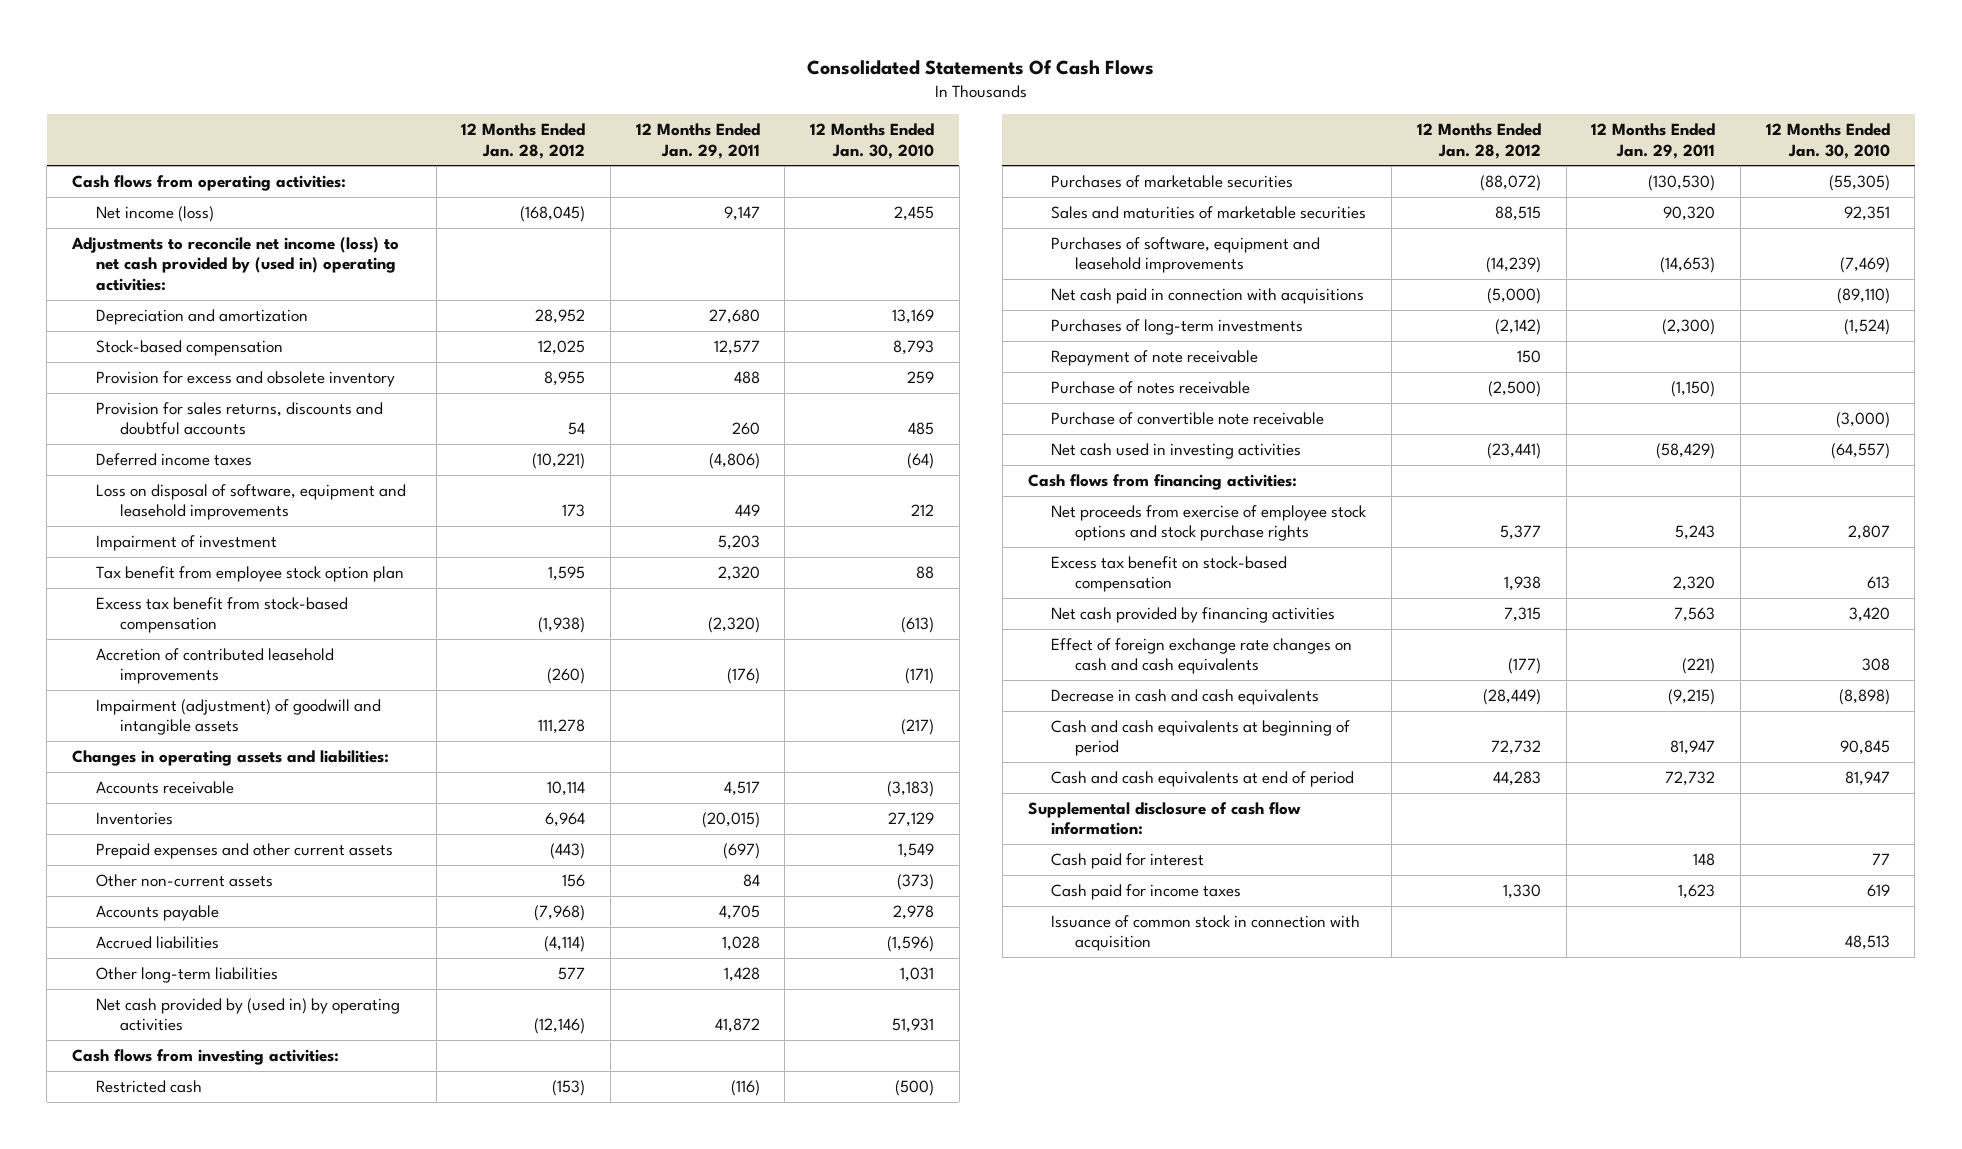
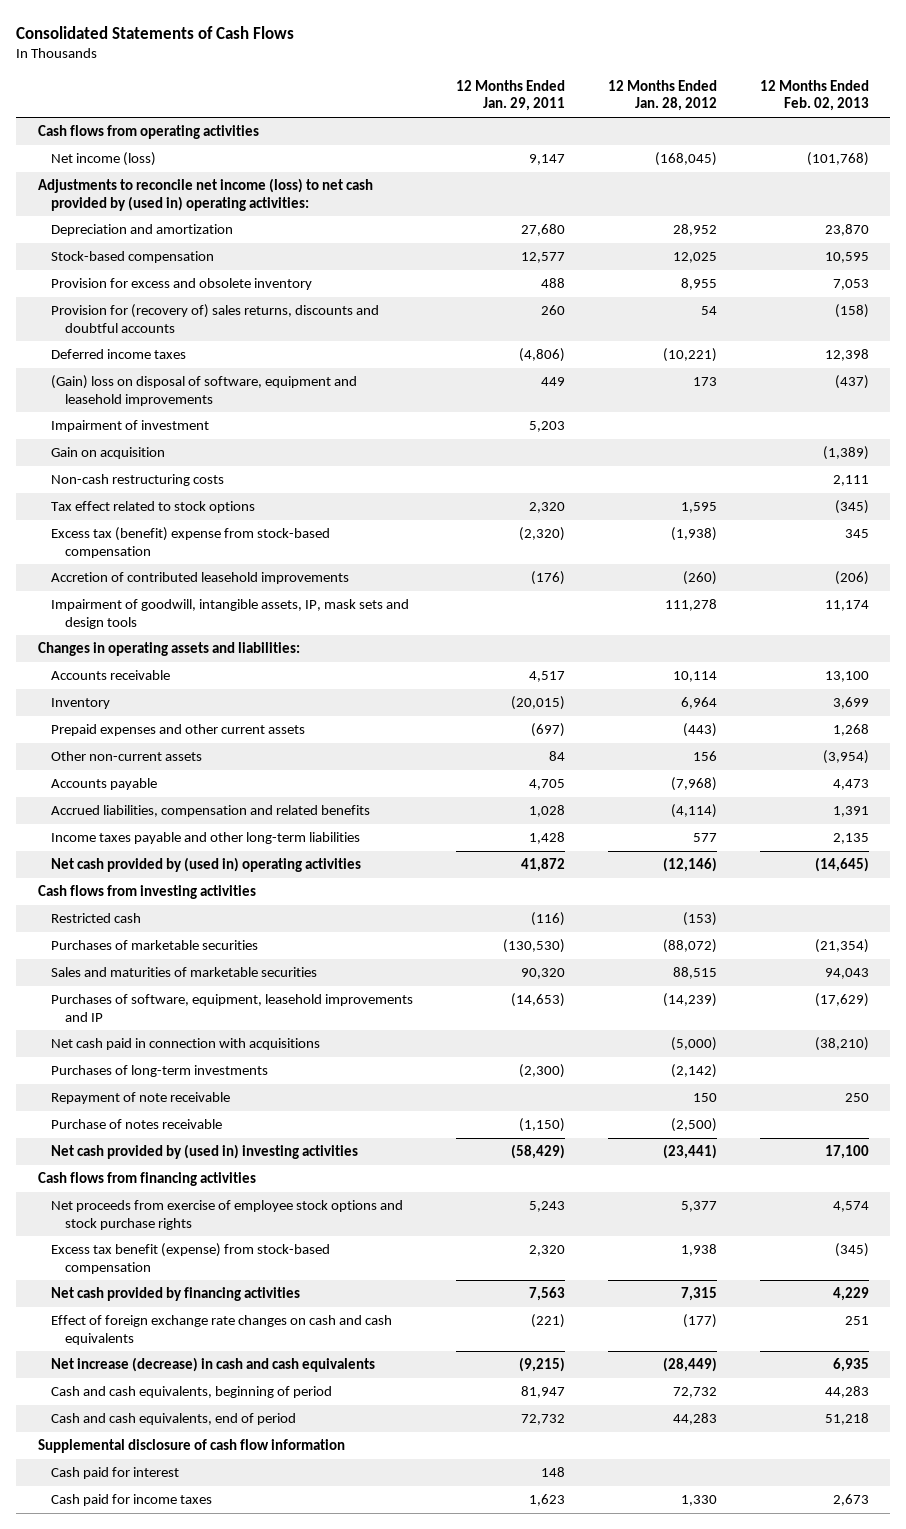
[806,59,1154,75] Consolidated Statements Of Cash Flows -> [16,25,295,39] Consolidated Statements of Cash Flows
[810,123,935,159] 12 Months Ended Jan. 30, 2010 -> none
none -> [759,79,869,112] 12 Months Ended Feb. 02, 2013
[72,175,347,192] Cash flows from operating activities: -> [37,125,259,140] Cash flows from operating activities
[95,402,383,436] Provision for sales returns, discounts and doubtful accounts -> [51,304,380,333] Provision for (recovery of) sales returns, discounts and doubtful accounts
[95,484,406,521] Loss on disposal of software, equipment and leasehold improvements -> [51,375,358,406] (Gain) loss on disposal of software, equipment and leasehold improvements
none -> [51,447,166,460] Gain on acquisition
none -> [51,474,225,487] Non-cash restructuring costs
[95,566,404,583] Tax benefit from employee stock option plan -> [51,501,256,514] Tax effect related to stock options
[95,597,348,634] Excess tax benefit from stock-based compensation -> [51,527,331,558] Excess tax (benefit) expense from stock-based compensation
[95,699,381,736] Impairment (adjustment) of goodwill and intangible assets -> [51,599,410,629] Impairment of goodwill, intangible assets, IP, mask sets and design tools
[95,812,173,826] Inventories -> [51,698,111,710] Inventory
[95,936,219,950] Accrued liabilities -> [51,805,371,818] Accrued liabilities, compensation and related benefits
[95,967,278,984] Other long-term liabilities -> [51,832,361,845] Income taxes payable and other long-term liabilities
[95,998,400,1032] Net cash provided by (used in) by operating activities -> [51,857,362,873] Net cash provided by (used in) operating activities
[72,1049,340,1066] Cash flows from investing activities: -> [37,885,256,900] Cash flows from investing activities
[1051,237,1321,274] Purchases of software, equipment and leasehold improvements -> [51,994,414,1022] Purchases of software, equipment, leasehold improvements and IP
[1051,412,1325,426] Purchase of convertible note receivable -> none
[1051,443,1302,460] Net cash used in investing activities -> [51,1144,359,1160] Net cash provided by (used in) investing activities
[1027,474,1297,491] Cash flows from financing activities: -> [37,1172,256,1187] Cash flows from financing activities
[1051,556,1288,593] Excess tax benefit on stock-based compensation -> [51,1243,331,1274] Excess tax benefit (expense) from stock-based compensation
[1051,689,1320,706] Decrease in cash and cash equivalents -> [51,1357,376,1373] Net increase (decrease) in cash and cash equivalents
[1051,720,1351,757] Cash and cash equivalents at beginning of period -> [51,1386,333,1399] Cash and cash equivalents, beginning of period
[1051,771,1355,788] Cash and cash equivalents at end of period -> [51,1413,297,1426] Cash and cash equivalents, end of period
[1027,802,1301,836] Supplemental disclosure of cash flow information: -> [37,1439,345,1454] Supplemental disclosure of cash flow information
[1051,915,1361,952] Issuance of common stock in connection with acquisition -> none

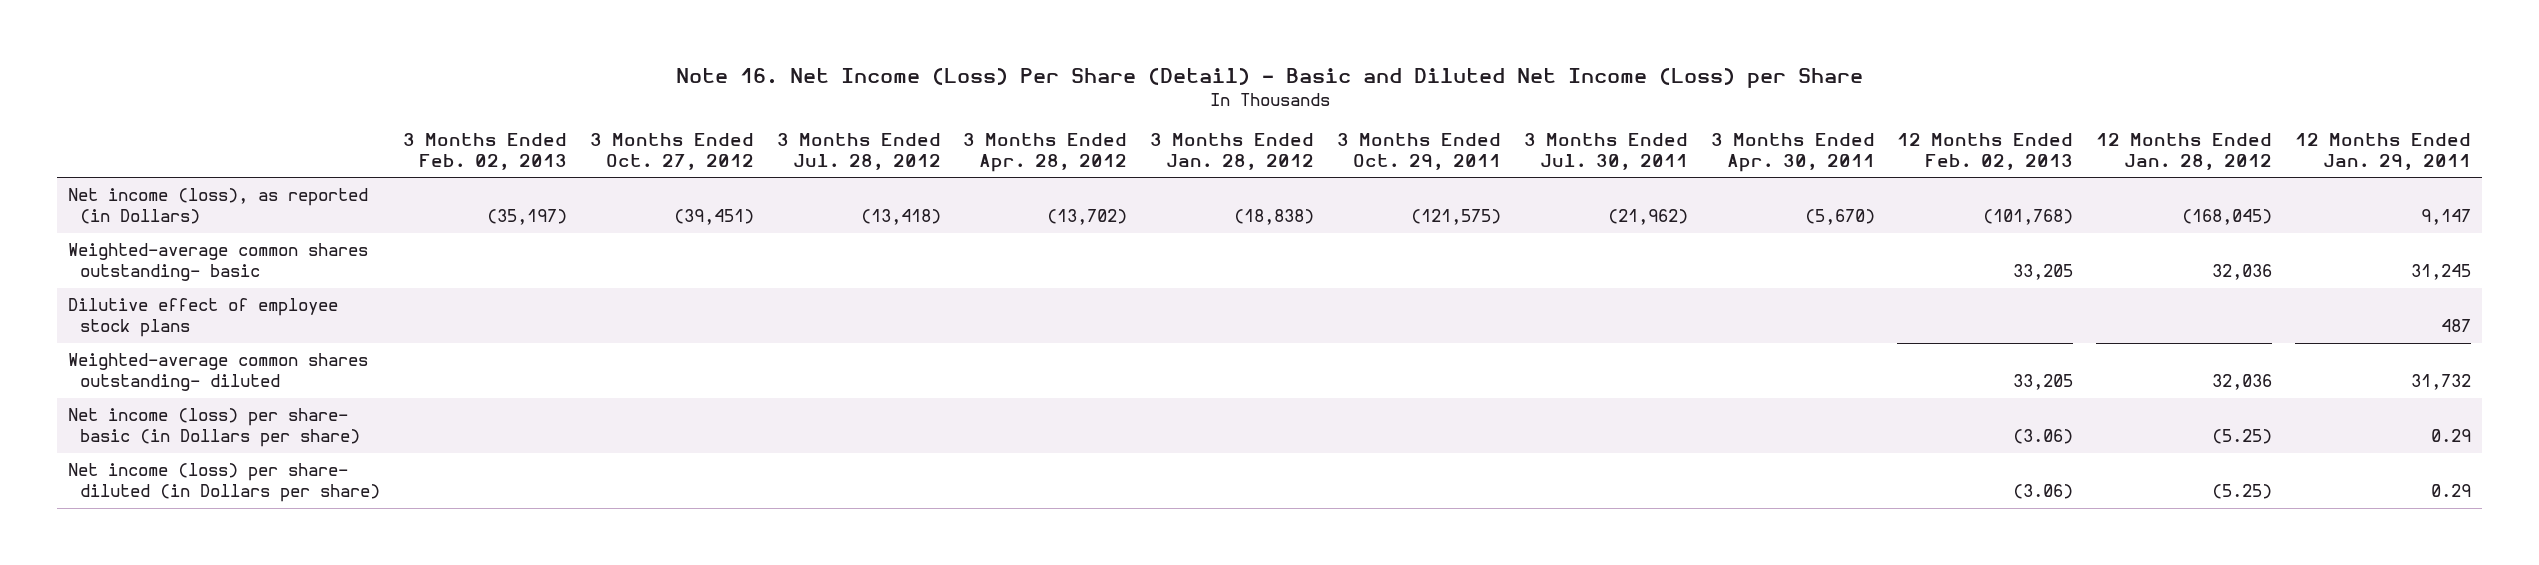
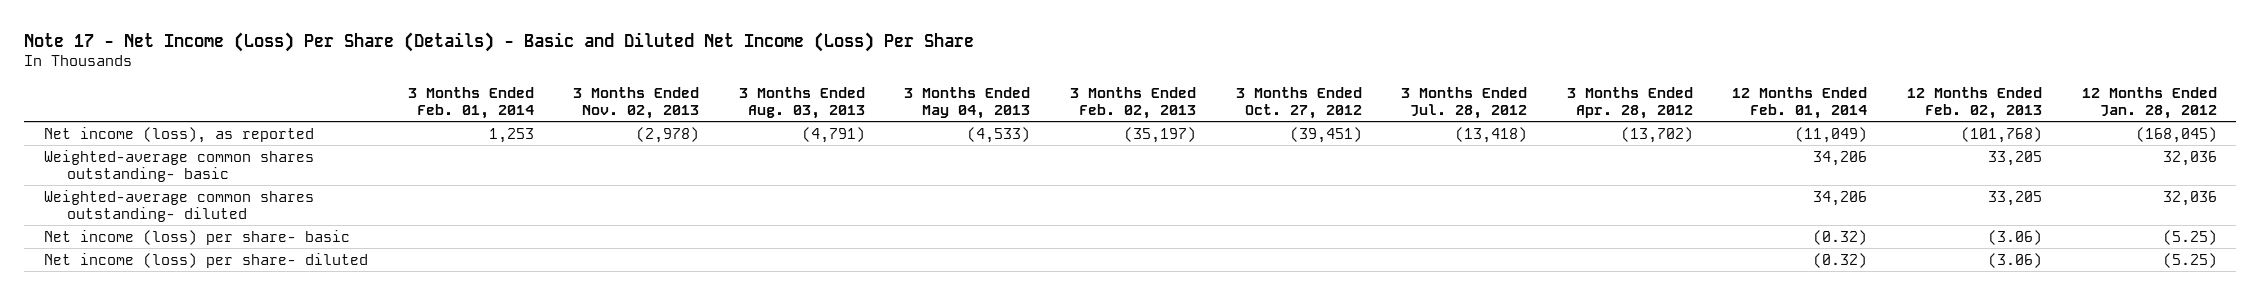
[675,68,1863,89] Note 16. Net Income (Loss) Per Share (Detail) - Basic and Diluted Net Income (Loss) per Share -> [24,31,975,52] Note 17 - Net Income (Loss) Per Share (Details) - Basic and Diluted Net Income (Loss) Per Share
[1150,132,1315,170] 3 Months Ended Jan. 28, 2012 -> none
[1336,132,1501,170] 3 Months Ended Oct. 29, 2011 -> none
[1523,132,1688,170] 3 Months Ended Jul. 30, 2011 -> none
[1710,132,1875,172] 3 Months Ended Apr. 30, 2011 -> none
[2294,132,2471,170] 12 Months Ended Jan. 29, 2011 -> none
none -> [407,86,534,119] 3 Months Ended Feb. 01, 2014
none -> [573,86,700,119] 3 Months Ended Nov. 02, 2013
none -> [738,86,865,119] 3 Months Ended Aug. 03, 2013
none -> [904,86,1031,119] 3 Months Ended May 04, 2013
none -> [1732,86,1868,119] 12 Months Ended Feb. 01, 2014
[68,188,369,225] Net income (loss), as reported (in Dollars) -> [43,126,314,143] Net income (loss), as reported
[68,298,339,338] Dilutive effect of employee stock plans -> none
[68,408,361,448] Net income (loss) per share- basic (in Dollars per share) -> [43,229,350,245] Net income (loss) per share- basic
[68,463,381,503] Net income (loss) per share- diluted (in Dollars per share) -> [43,252,368,268] Net income (loss) per share- diluted

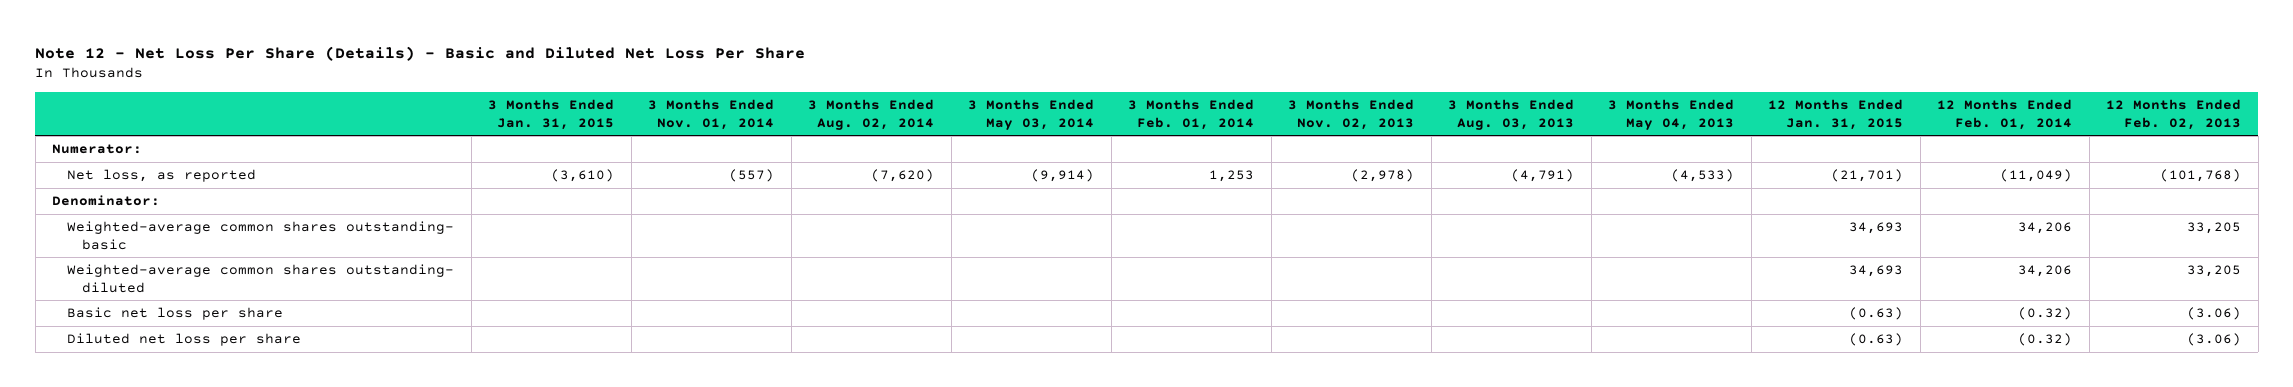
[24,31,975,52] Note 17 - Net Income (Loss) Per Share (Details) - Basic and Diluted Net Income (Loss) Per Share -> [35,45,806,61] Note 12 - Net Loss Per Share (Details) - Basic and Diluted Net Loss Per Share
[1069,86,1196,119] 3 Months Ended Feb. 02, 2013 -> none
[1235,86,1362,119] 3 Months Ended Oct. 27, 2012 -> none
[1401,86,1528,119] 3 Months Ended Jul. 28, 2012 -> none
[1566,86,1693,119] 3 Months Ended Apr. 28, 2012 -> none
[2081,86,2217,119] 12 Months Ended Jan. 28, 2012 -> none
none -> [488,99,615,130] 3 Months Ended Jan. 31, 2015
none -> [648,99,775,130] 3 Months Ended Nov. 01, 2014
none -> [808,99,935,130] 3 Months Ended Aug. 02, 2014
none -> [968,99,1095,130] 3 Months Ended May 03, 2014
none -> [1768,99,1904,130] 12 Months Ended Jan. 31, 2015
none -> [52,144,143,155] Numerator:
[43,126,314,143] Net income (loss), as reported -> [67,169,257,183] Net loss, as reported
none -> [52,195,161,207] Denominator:
[43,229,350,245] Net income (loss) per share- basic -> [67,307,284,321] Basic net loss per share
[43,252,368,268] Net income (loss) per share- diluted -> [67,333,302,347] Diluted net loss per share

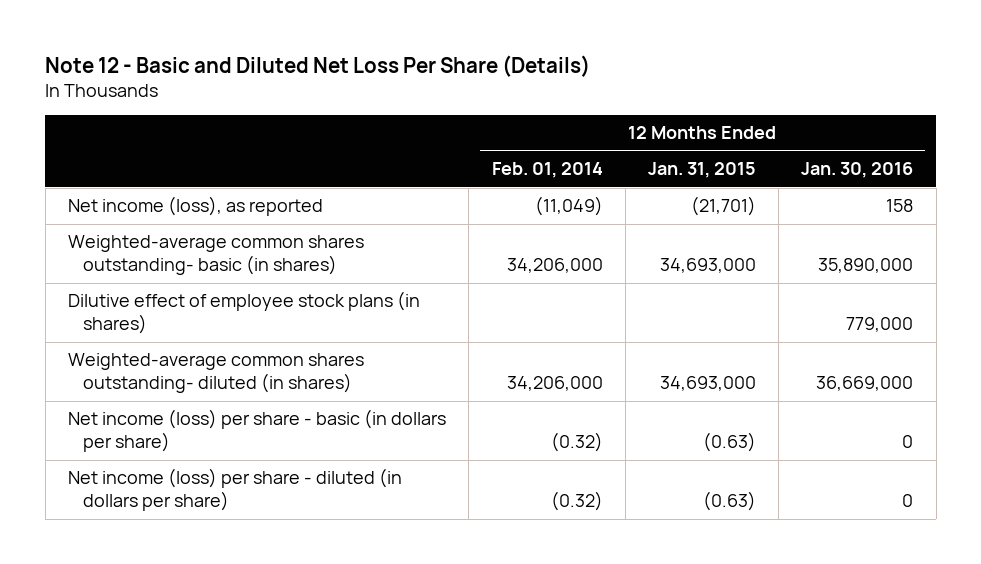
[35,45,806,61] Note 12 - Net Loss Per Share (Details) - Basic and Diluted Net Loss Per Share -> [45,54,591,77] Note 12 - Basic and Diluted Net Loss Per Share (Details)
[488,99,615,130] 3 Months Ended Jan. 31, 2015 -> none
[648,99,775,130] 3 Months Ended Nov. 01, 2014 -> none
[808,99,935,130] 3 Months Ended Aug. 02, 2014 -> none
[968,99,1095,130] 3 Months Ended May 03, 2014 -> none
[1128,99,1255,130] 3 Months Ended Feb. 01, 2014 -> none
[1288,99,1415,130] 3 Months Ended Nov. 02, 2013 -> none
[1448,99,1575,130] 3 Months Ended Aug. 03, 2013 -> none
[1608,99,1735,130] 3 Months Ended May 04, 2013 -> none
[2106,99,2242,130] 12 Months Ended Feb. 02, 2013 -> none
none -> [801,162,914,179] Jan. 30, 2016
[52,144,143,155] Numerator: -> none
[52,195,161,207] Denominator: -> none
[67,169,257,183] Net loss, as reported -> [68,196,324,217] Net income (loss), as reported
[67,221,455,250] Weighted-average common shares outstanding- basic -> [68,235,365,276] Weighted-average common shares outstanding- basic (in shares)
[1849,222,1904,235] 34,693 -> [659,258,756,274] 34,693,000
[2018,222,2073,235] 34,206 -> [506,258,603,274] 34,206,000
none -> [68,291,421,335] Dilutive effect of employee stock plans (in shares)
[67,264,455,293] Weighted-average common shares outstanding- diluted -> [68,353,365,394] Weighted-average common shares outstanding- diluted (in shares)
[1849,265,1904,278] 34,693 -> [659,376,756,392] 34,693,000
[2018,265,2073,278] 34,206 -> [506,376,603,392] 34,206,000
[67,307,284,321] Basic net loss per share -> [68,409,447,453] Net income (loss) per share - basic (in dollars per share)
[67,333,302,347] Diluted net loss per share -> [68,468,403,512] Net income (loss) per share - diluted (in dollars per share)

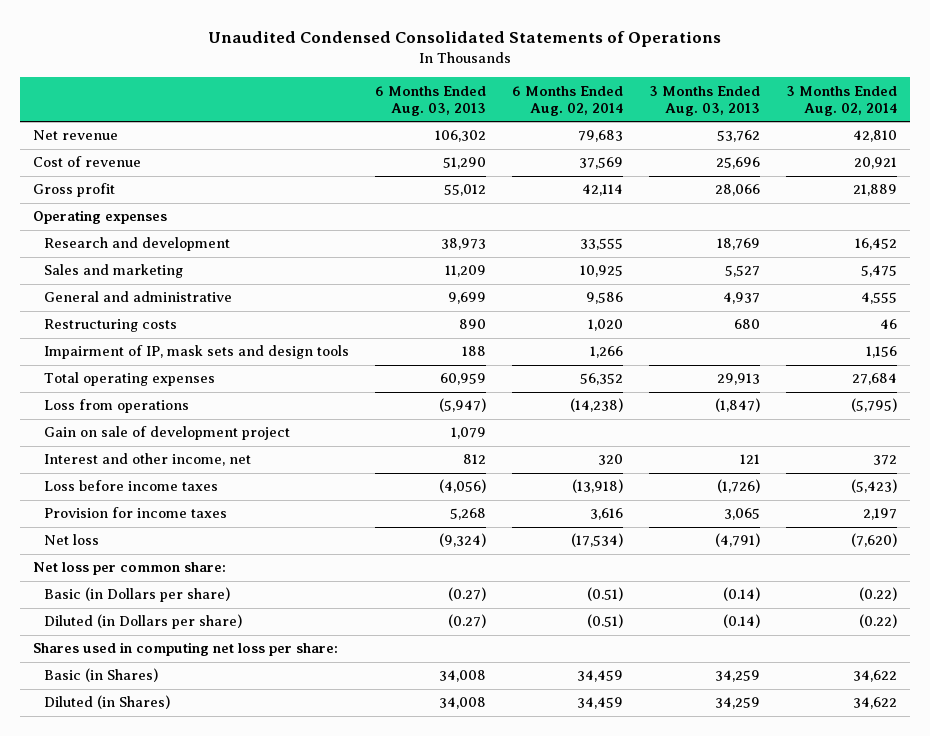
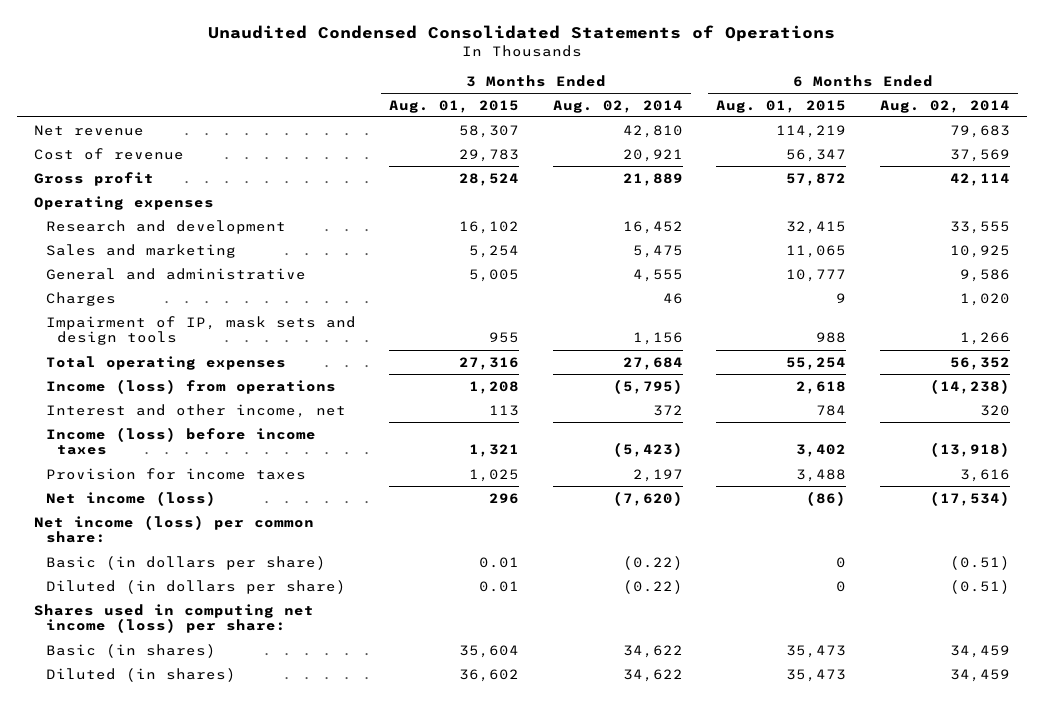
[374,85,486,116] 6 Months Ended Aug. 03, 2013 -> none
[649,85,761,116] 3 Months Ended Aug. 03, 2013 -> none
none -> [389,99,520,113] Aug. 01, 2015
none -> [716,99,847,113] Aug. 01, 2015
[43,319,177,333] Restructuring costs -> [45,291,116,306] Charges
[43,426,290,441] Gain on sale of development project -> none
[43,399,189,414] Loss from operations -> [45,378,336,394] Income (loss) from operations
[43,480,218,492] Loss before income taxes -> [45,426,316,456] Income (loss) before income taxes
[43,534,99,546] Net loss -> [45,490,216,506] Net income (loss)
[33,562,227,576] Net loss per common share: -> [34,514,315,544] Net income (loss) per common share:
[43,587,230,603] Basic (in Dollars per share) -> [45,555,326,570] Basic (in dollars per share)
[43,614,242,630] Diluted (in Dollars per share) -> [45,579,346,594] Diluted (in dollars per share)
[33,642,339,657] Shares used in computing net loss per share: -> [34,603,315,634] Shares used in computing net income (loss) per share:
[43,668,158,683] Basic (in Shares) -> [45,643,216,658] Basic (in shares)
[43,695,170,710] Diluted (in Shares) -> [45,667,236,682] Diluted (in shares)

